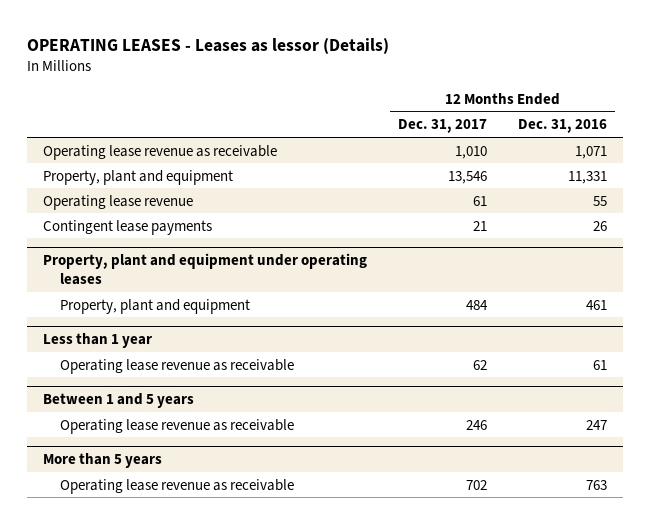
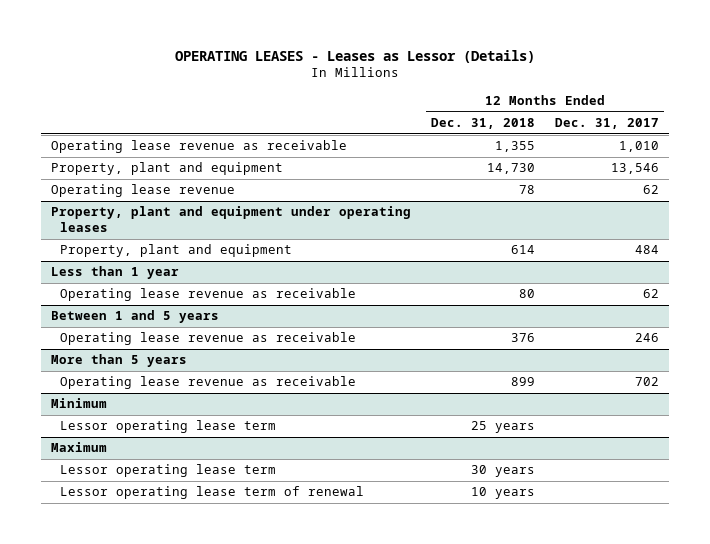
[27,37,390,54] OPERATING LEASES - Leases as lessor (Details) -> [175,49,536,63] OPERATING LEASES - Leases as Lessor (Details)
[518,119,608,134] Dec. 31, 2016 -> none
none -> [431,117,536,129] Dec. 31, 2018
[42,219,212,235] Contingent lease payments -> none
[473,195,488,206] 61 -> [643,185,660,195] 62
none -> [51,398,108,409] Minimum
none -> [60,420,277,434] Lessor operating lease term
none -> [51,442,108,453] Maximum
none -> [60,464,277,478] Lessor operating lease term
none -> [60,486,365,500] Lessor operating lease term of renewal

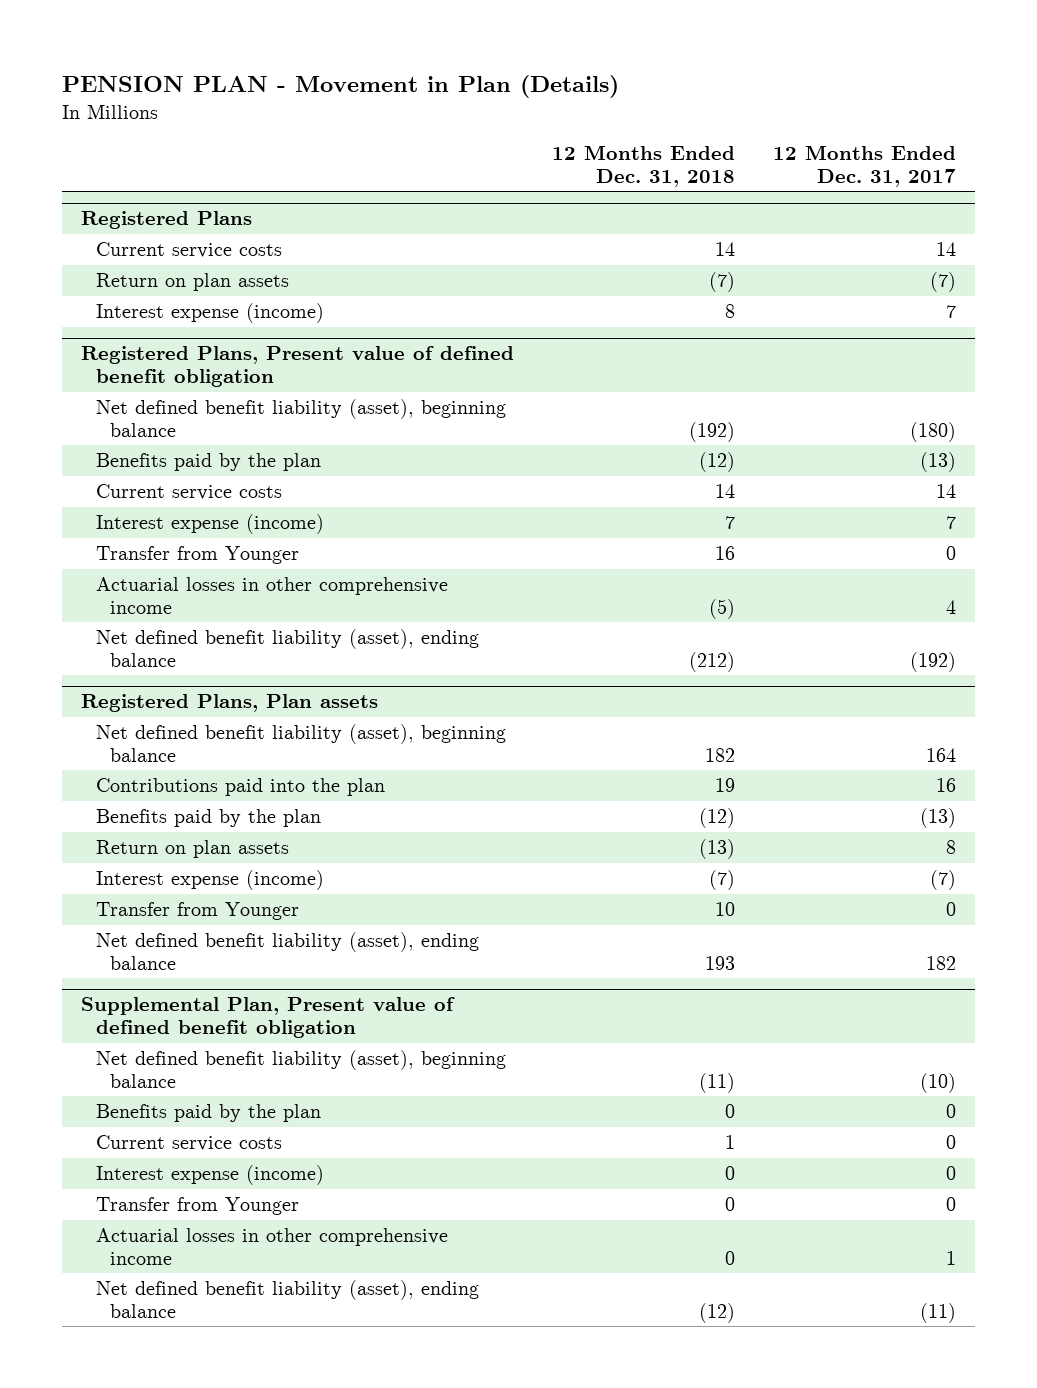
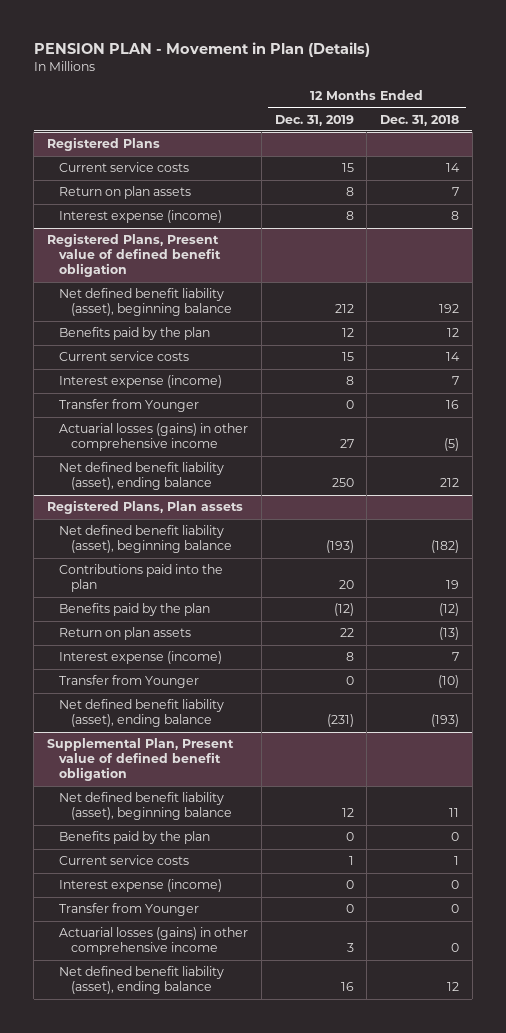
[773,145,957,187] 12 Months Ended Dec. 31, 2017 -> none
none -> [274,114,354,126] Dec. 31, 2019
[709,272,736,293] (7) -> [452,187,460,197] 7
[689,421,736,442] (192) -> [439,304,460,314] 192
[699,452,736,473] (12) -> [447,328,460,338] 12
[95,577,448,614] Actuarial losses in other comprehensive income -> [58,423,248,452] Actuarial losses (gains) in other comprehensive income
[689,651,736,672] (212) -> [440,478,460,488] 212
[705,747,736,762] 182 -> [431,540,460,554] (182)
[709,870,736,891] (7) -> [452,652,460,662] 7
[715,902,736,917] 10 -> [438,675,460,689] (10)
[705,955,736,970] 193 -> [431,714,460,728] (193)
[699,1072,736,1093] (11) -> [449,808,460,818] 11
[95,1228,448,1265] Actuarial losses in other comprehensive income -> [58,927,248,956] Actuarial losses (gains) in other comprehensive income
[699,1302,736,1323] (12) -> [447,982,460,992] 12

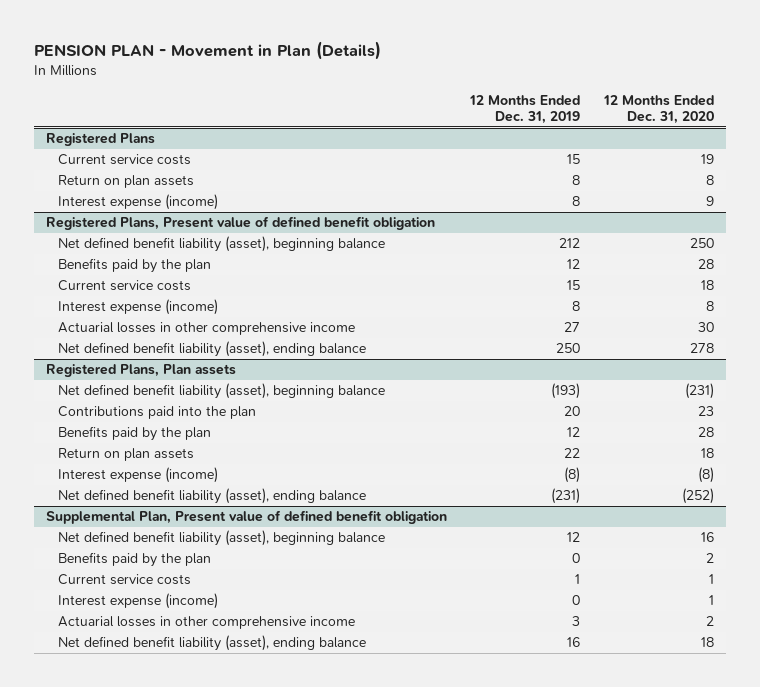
[380,114,460,126] Dec. 31, 2018 -> none
none -> [602,94,714,125] 12 Months Ended Dec. 31, 2020
[58,399,199,413] Transfer from Younger -> none
[58,423,248,452] Actuarial losses (gains) in other comprehensive income -> [57,322,355,336] Actuarial losses in other comprehensive income
[333,603,354,617] (12) -> [567,427,581,438] 12
[58,675,199,689] Transfer from Younger -> none
[345,652,354,662] 8 -> [564,467,581,484] (8)
[58,903,199,917] Transfer from Younger -> none
[58,927,248,956] Actuarial losses (gains) in other comprehensive income -> [57,616,355,630] Actuarial losses in other comprehensive income

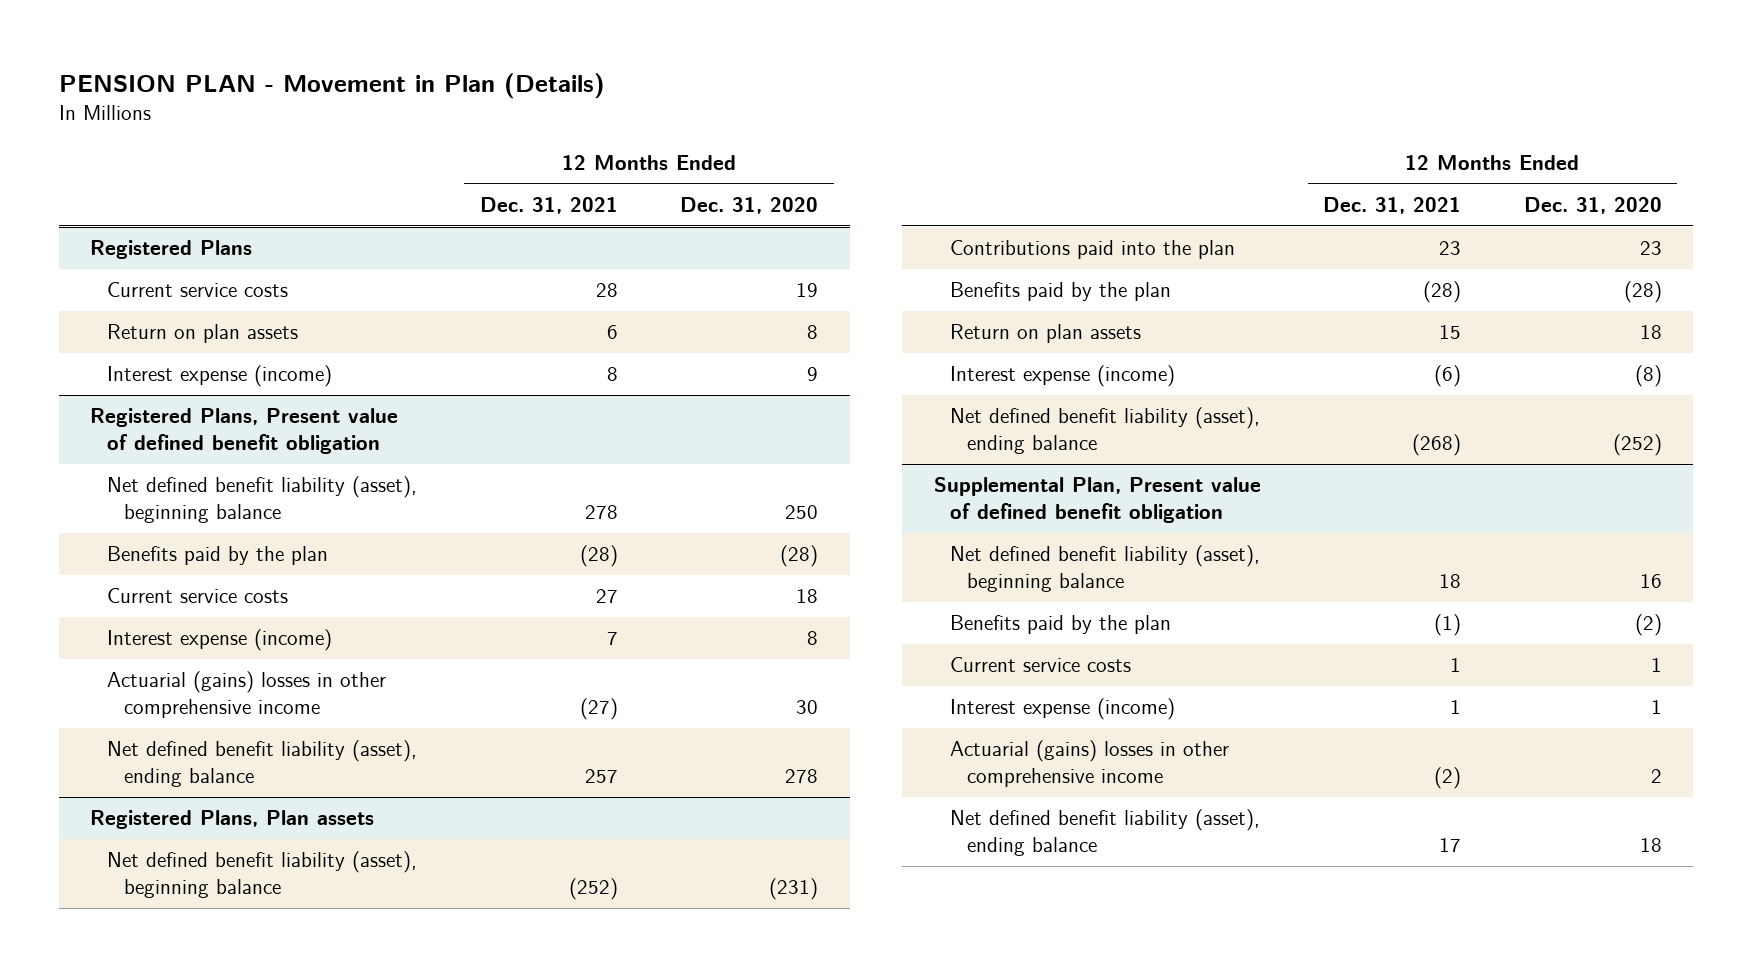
[469,94,581,125] 12 Months Ended Dec. 31, 2019 -> none
none -> [479,196,618,214] Dec. 31, 2021
[697,259,714,270] 28 -> [780,545,819,568] (28)
[57,322,355,336] Actuarial losses in other comprehensive income -> [107,671,387,719] Actuarial (gains) losses in other comprehensive income
[697,427,714,438] 28 -> [1623,281,1662,304] (28)
[705,553,714,564] 2 -> [1634,614,1662,637] (2)
[57,616,355,630] Actuarial losses in other comprehensive income -> [950,740,1230,788] Actuarial (gains) losses in other comprehensive income

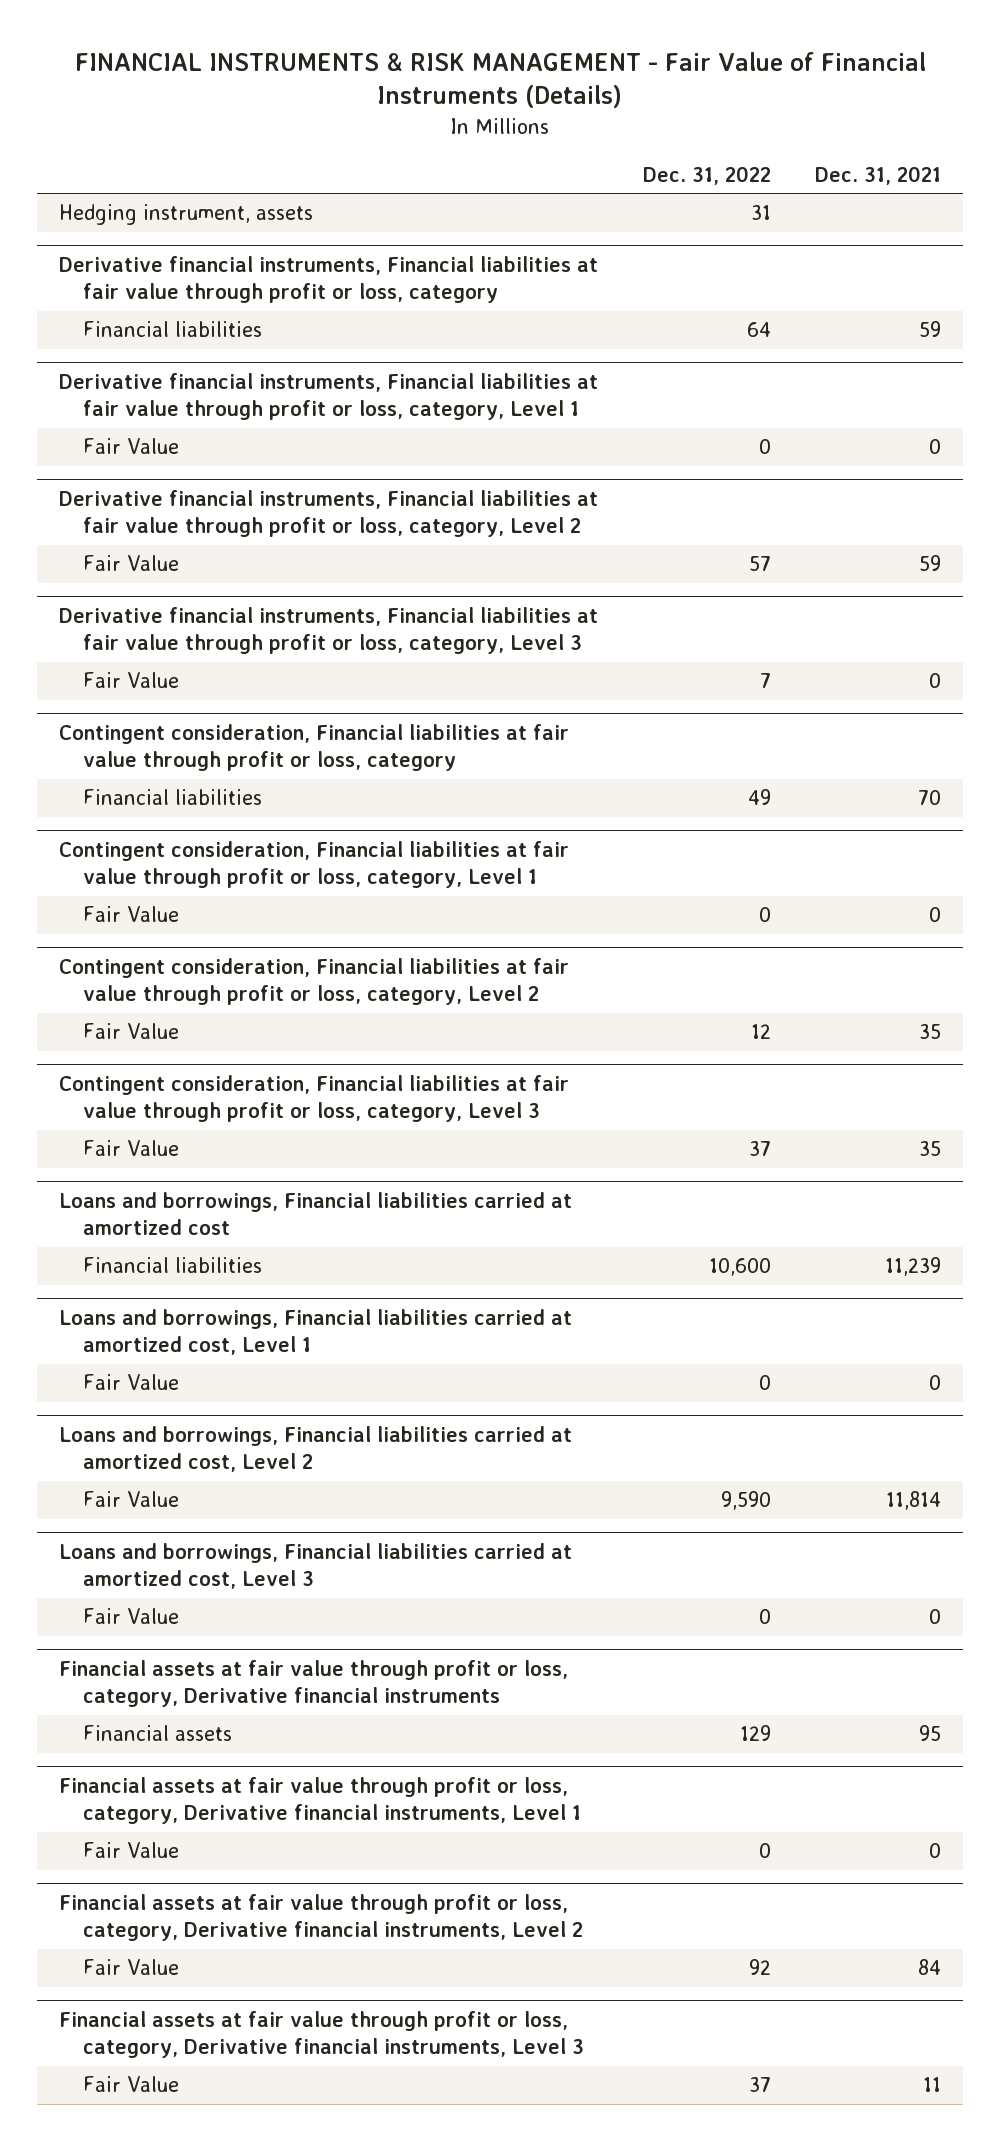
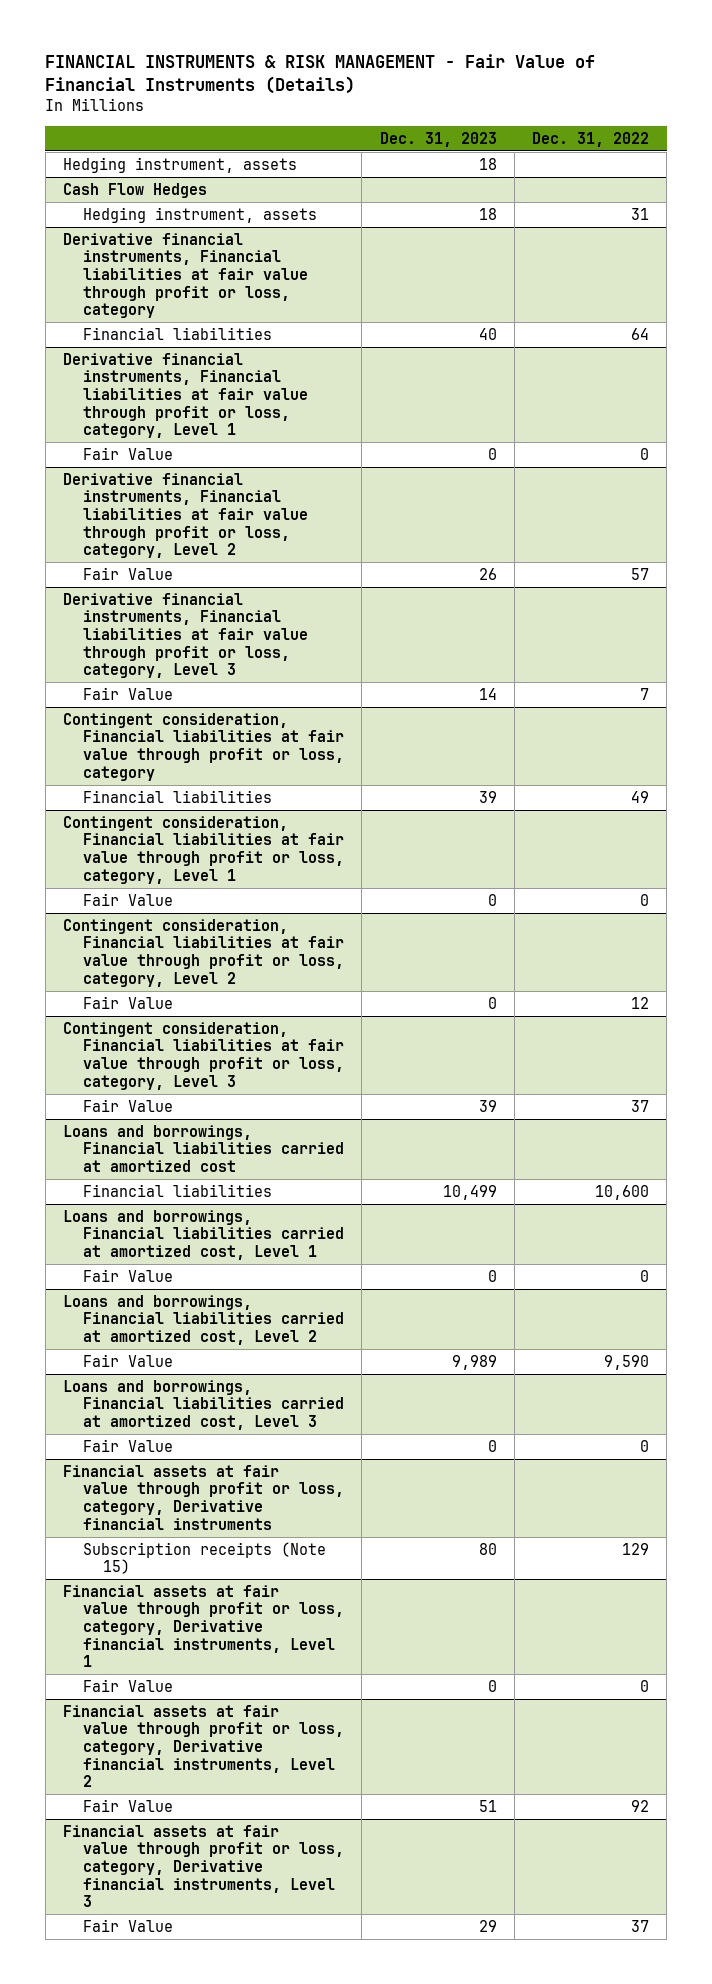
[814,165,941,185] Dec. 31, 2021 -> none
none -> [379,131,497,147] Dec. 31, 2023
none -> [63,156,298,173] Hedging instrument, assets
none -> [63,182,208,198] Cash Flow Hedges
[83,1725,233,1742] Financial assets -> [83,1541,327,1575] Subscription receipts (Note 15)

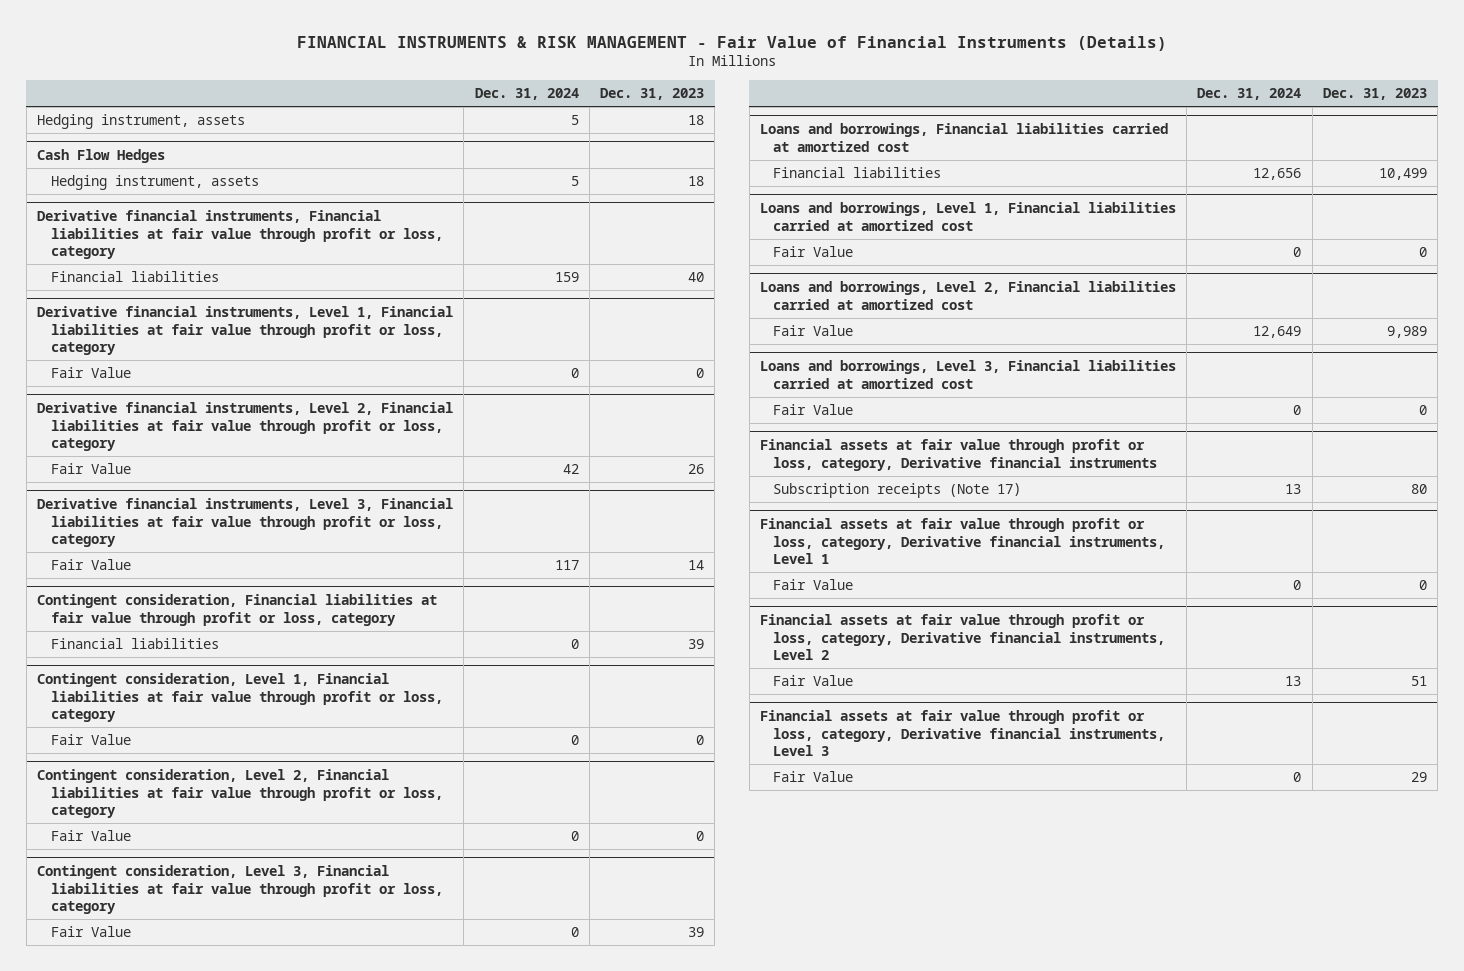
[532,131,650,147] Dec. 31, 2022 -> none
none -> [474,88,579,101] Dec. 31, 2024
[63,352,309,439] Derivative financial instruments, Financial liabilities at fair value through profit or loss, category, Level 1 -> [37,305,454,356] Derivative financial instruments, Level 1, Financial liabilities at fair value through profit or loss, category
[63,472,309,559] Derivative financial instruments, Financial liabilities at fair value through profit or loss, category, Level 2 -> [37,401,454,452] Derivative financial instruments, Level 2, Financial liabilities at fair value through profit or loss, category
[63,592,309,679] Derivative financial instruments, Financial liabilities at fair value through profit or loss, category, Level 3 -> [37,497,454,548] Derivative financial instruments, Level 3, Financial liabilities at fair value through profit or loss, category
[63,815,345,884] Contingent consideration, Financial liabilities at fair value through profit or loss, category, Level 1 -> [37,672,443,723] Contingent consideration, Level 1, Financial liabilities at fair value through profit or loss, category
[63,918,345,987] Contingent consideration, Financial liabilities at fair value through profit or loss, category, Level 2 -> [37,768,443,819] Contingent consideration, Level 2, Financial liabilities at fair value through profit or loss, category
[63,1021,345,1090] Contingent consideration, Financial liabilities at fair value through profit or loss, category, Level 3 -> [37,864,443,915] Contingent consideration, Level 3, Financial liabilities at fair value through profit or loss, category
[63,1209,345,1261] Loans and borrowings, Financial liabilities carried at amortized cost, Level 1 -> [760,201,1177,231] Loans and borrowings, Level 1, Financial liabilities carried at amortized cost
[63,1294,345,1346] Loans and borrowings, Financial liabilities carried at amortized cost, Level 2 -> [760,280,1177,310] Loans and borrowings, Level 2, Financial liabilities carried at amortized cost
[63,1379,345,1431] Loans and borrowings, Financial liabilities carried at amortized cost, Level 3 -> [760,359,1177,389] Loans and borrowings, Level 3, Financial liabilities carried at amortized cost
[83,1541,327,1575] Subscription receipts (Note 15) -> [773,482,1022,498] Subscription receipts (Note 17)

